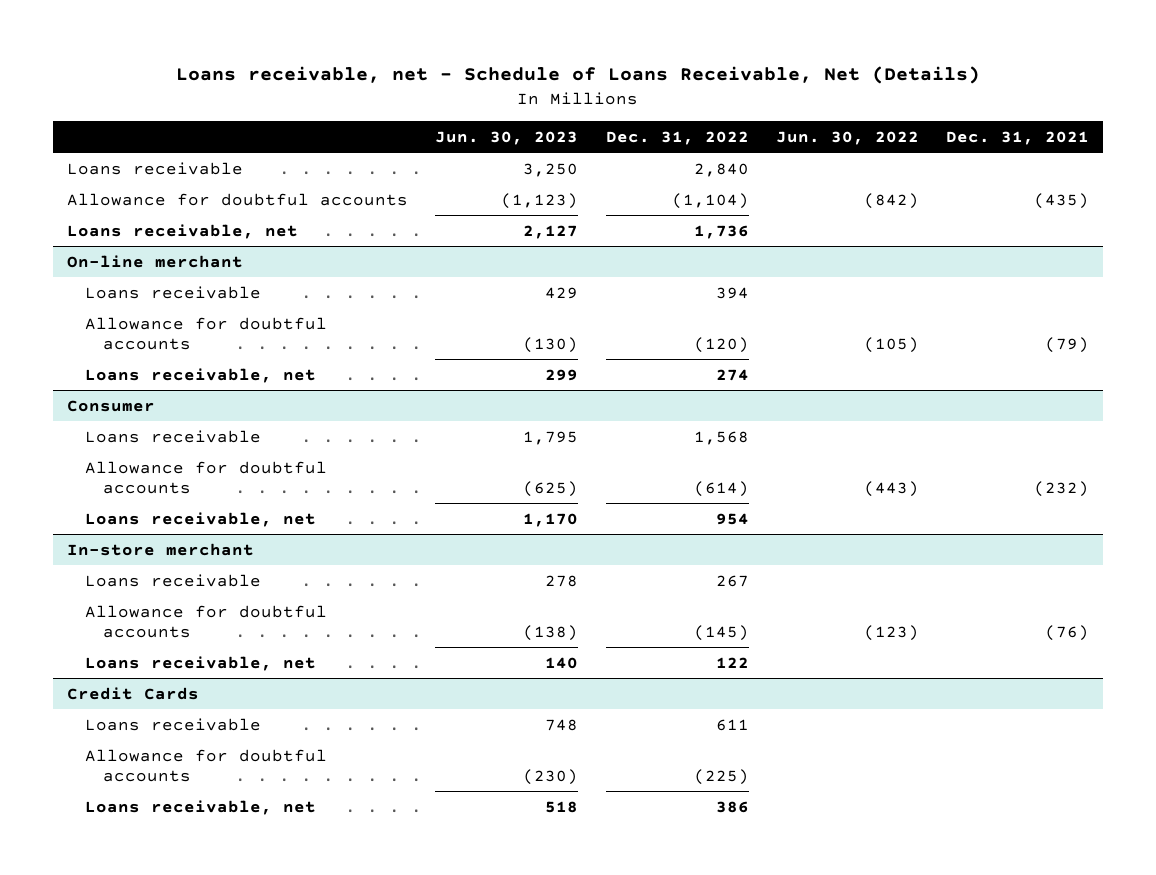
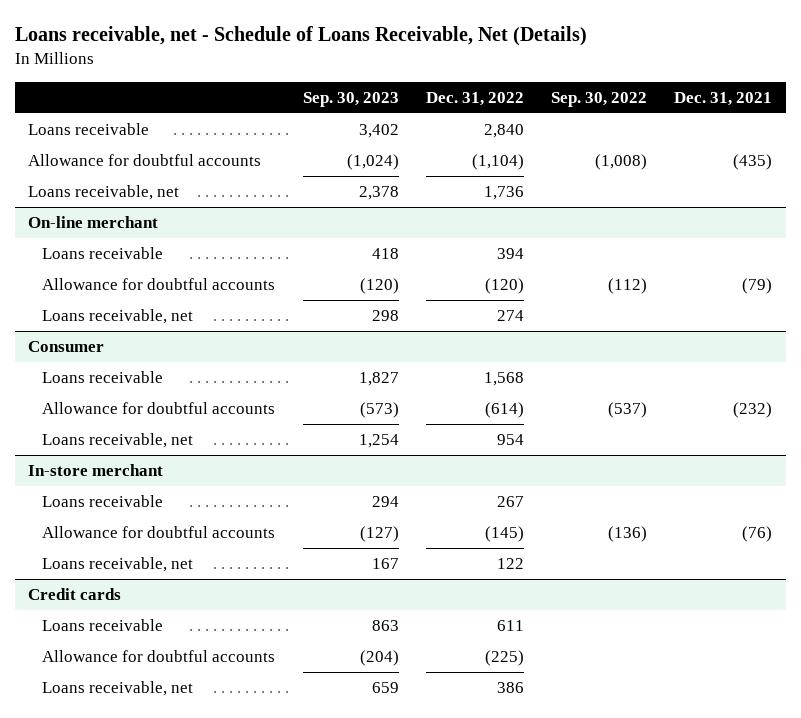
[435,130,579,145] Jun. 30, 2023 -> none
[775,130,919,145] Jun. 30, 2022 -> none
none -> [302,91,399,107] Sep. 30, 2023
none -> [551,91,648,107] Sep. 30, 2022
[66,686,199,700] Credit Cards -> [28,588,122,601] Credit cards

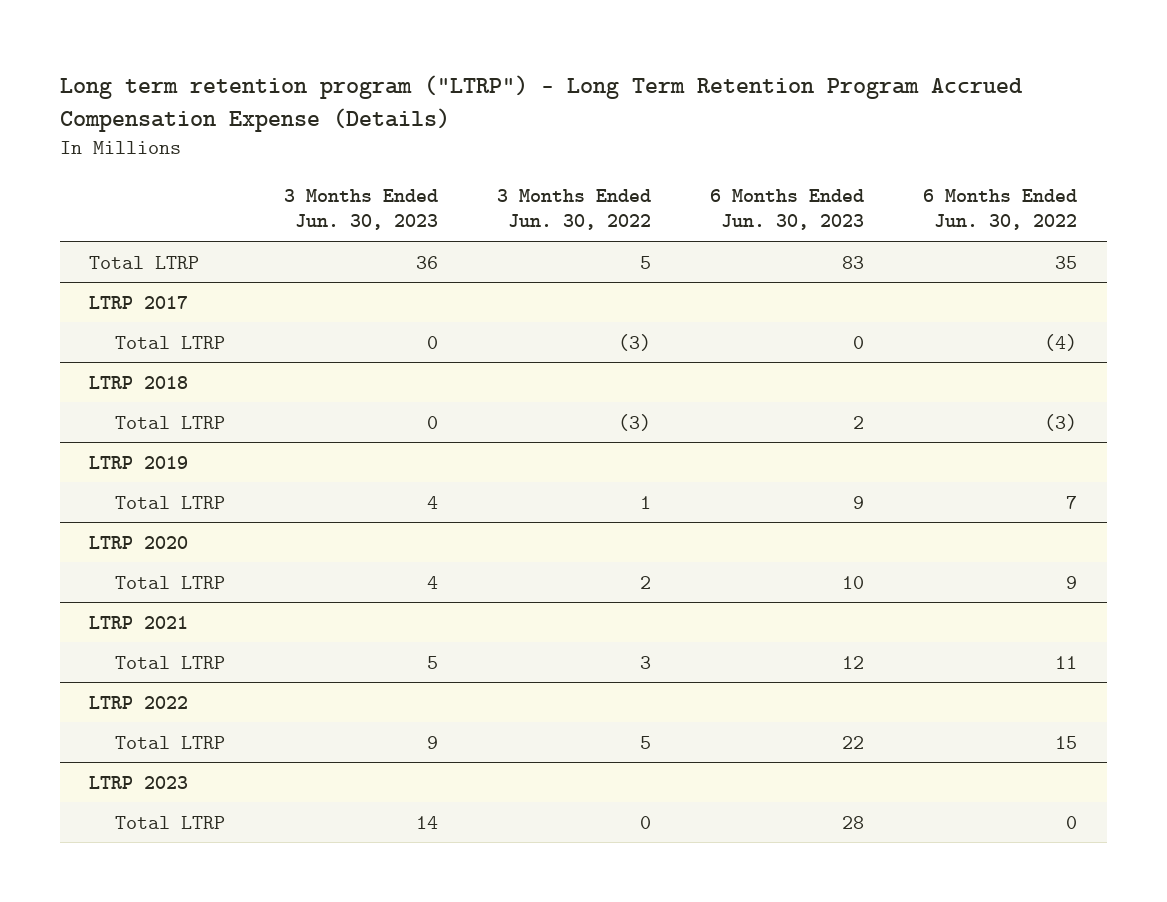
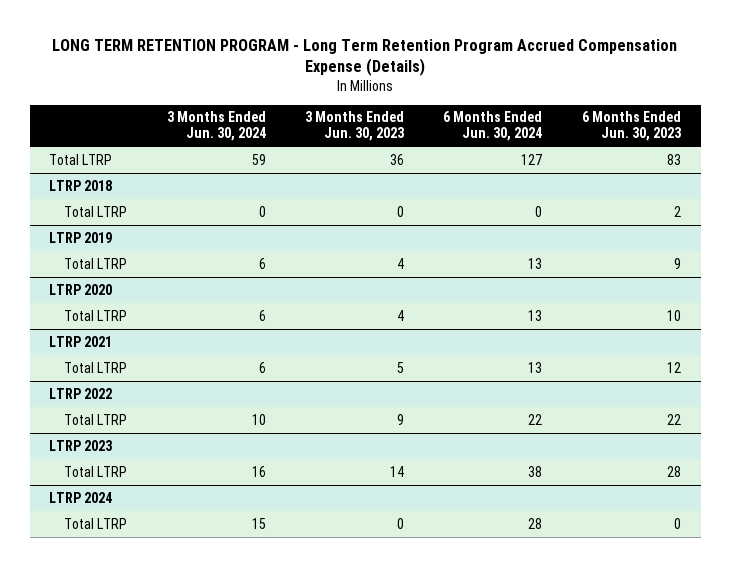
[59,74,1023,132] Long term retention program ("LTRP") - Long Term Retention Program Accrued Compensation Expense (Details) -> [52,38,678,77] LONG TERM RETENTION PROGRAM - Long Term Retention Program Accrued Compensation Expense (Details)
[496,189,651,231] 3 Months Ended Jun. 30, 2022 -> none
[923,189,1078,231] 6 Months Ended Jun. 30, 2022 -> none
none -> [166,111,266,142] 3 Months Ended Jun. 30, 2024
none -> [443,111,543,142] 6 Months Ended Jun. 30, 2024
[89,295,189,309] LTRP 2017 -> none
[114,335,225,349] Total LTRP -> none
none -> [49,491,113,503] LTRP 2024
none -> [64,517,128,529] Total LTRP

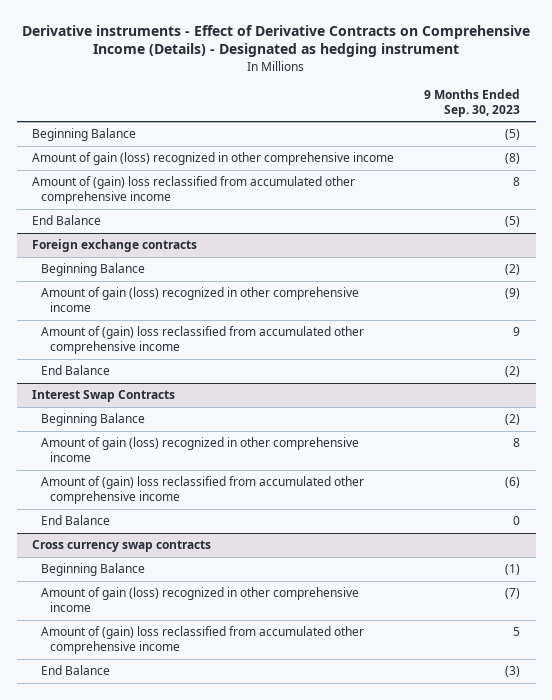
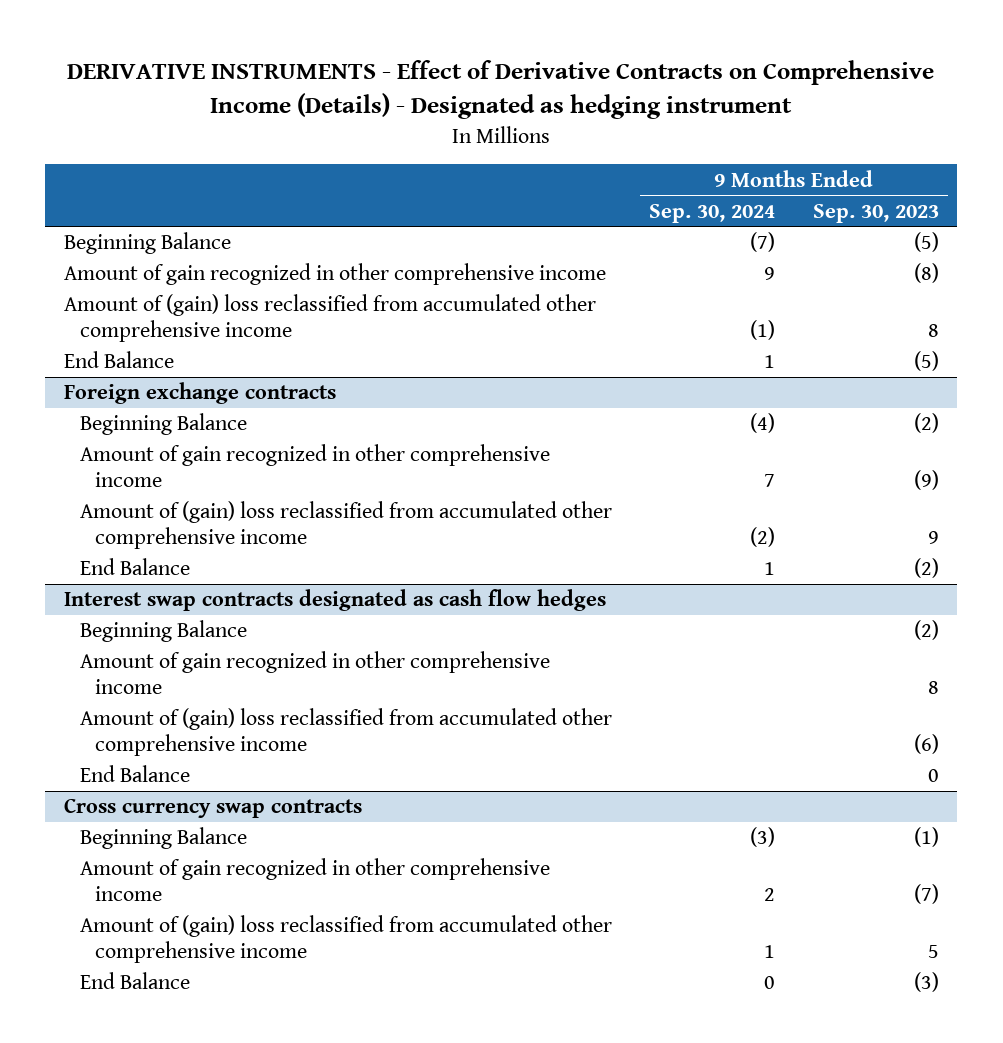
[22,24,531,58] Derivative instruments - Effect of Derivative Contracts on Comprehensive Income (Details) - Designated as hedging instrument -> [67,60,935,120] DERIVATIVE INSTRUMENTS - Effect of Derivative Contracts on Comprehensive Income (Details) - Designated as hedging instrument
none -> [649,203,776,223] Sep. 30, 2024
[31,152,394,166] Amount of gain (loss) recognized in other comprehensive income -> [63,263,606,286] Amount of gain recognized in other comprehensive income
[40,287,359,312] Amount of gain (loss) recognized in other comprehensive income -> [79,444,550,487] Amount of gain recognized in other comprehensive income
[31,390,175,403] Interest Swap Contracts -> [63,589,606,612] Interest swap contracts designated as cash flow hedges
[40,437,359,462] Amount of gain (loss) recognized in other comprehensive income -> [79,651,550,694] Amount of gain recognized in other comprehensive income
[40,587,359,612] Amount of gain (loss) recognized in other comprehensive income -> [79,858,550,901] Amount of gain recognized in other comprehensive income

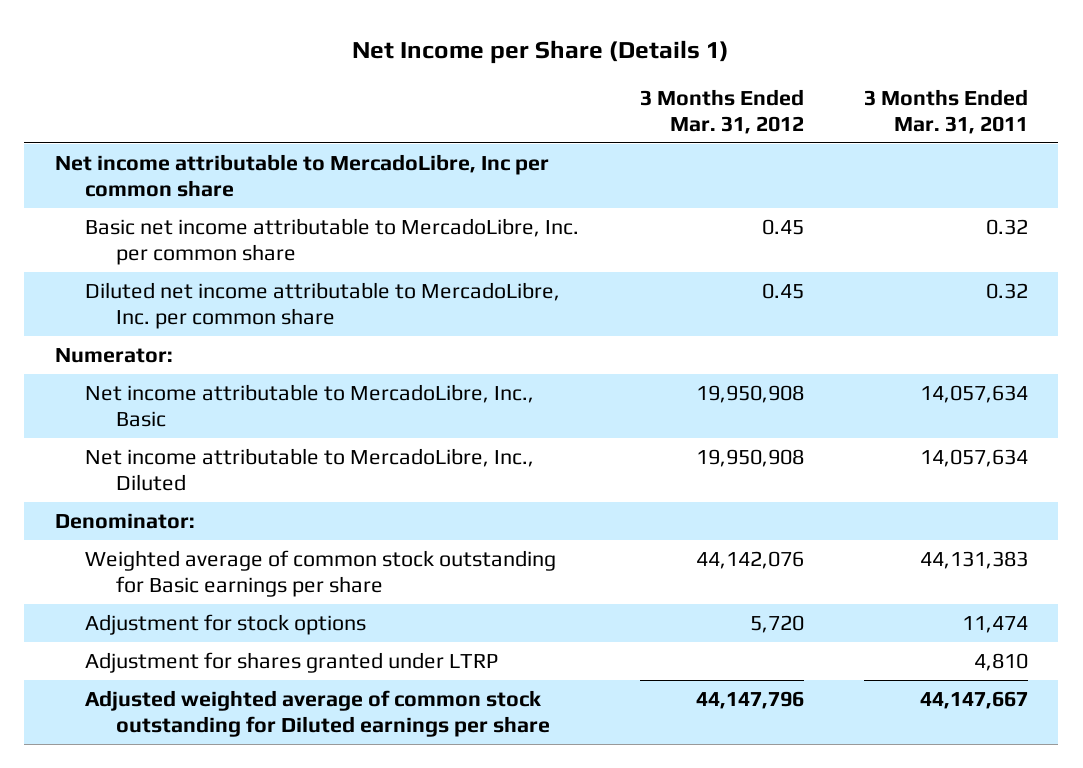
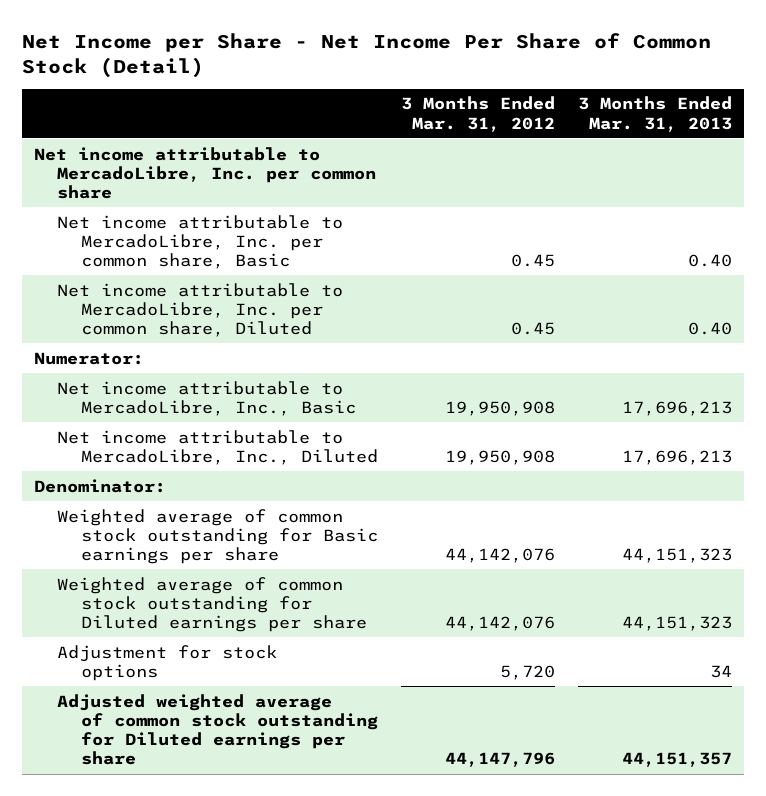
[352,39,730,64] Net Income per Share (Details 1) -> [22,32,712,78] Net Income per Share - Net Income Per Share of Common Stock (Detail)
[864,89,1029,134] 3 Months Ended Mar. 31, 2011 -> none
none -> [578,96,733,132] 3 Months Ended Mar. 31, 2013
[54,153,549,197] Net income attributable to MercadoLibre, Inc per common share -> [33,146,377,200] Net income attributable to MercadoLibre, Inc. per common share
[85,217,580,265] Basic net income attributable to MercadoLibre, Inc. per common share -> [57,214,344,270] Net income attributable to MercadoLibre, Inc. per common share, Basic
[85,281,561,329] Diluted net income attributable to MercadoLibre, Inc. per common share -> [57,282,344,338] Net income attributable to MercadoLibre, Inc. per common share, Diluted
none -> [57,576,367,633] Weighted average of common stock outstanding for Diluted earnings per share
[85,651,499,673] Adjustment for shares granted under LTRP -> none

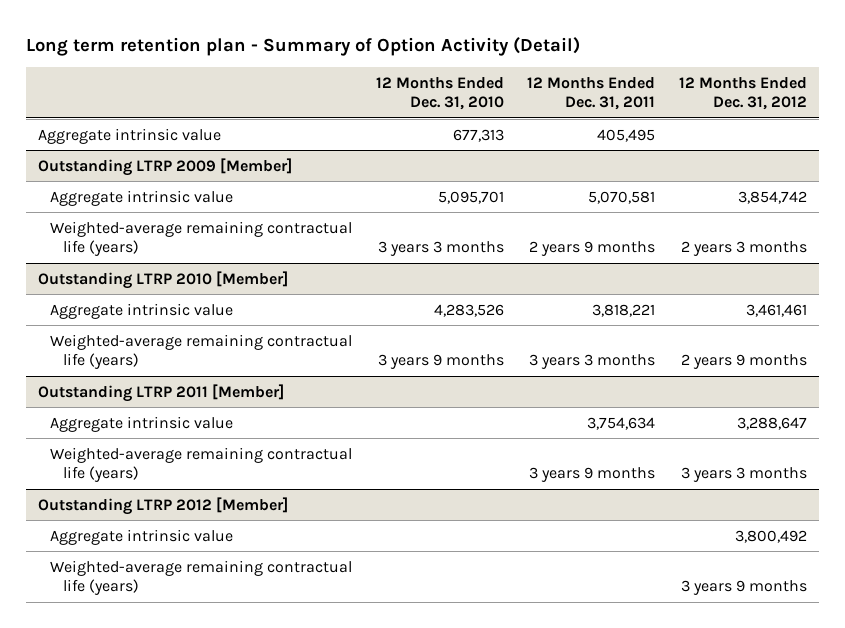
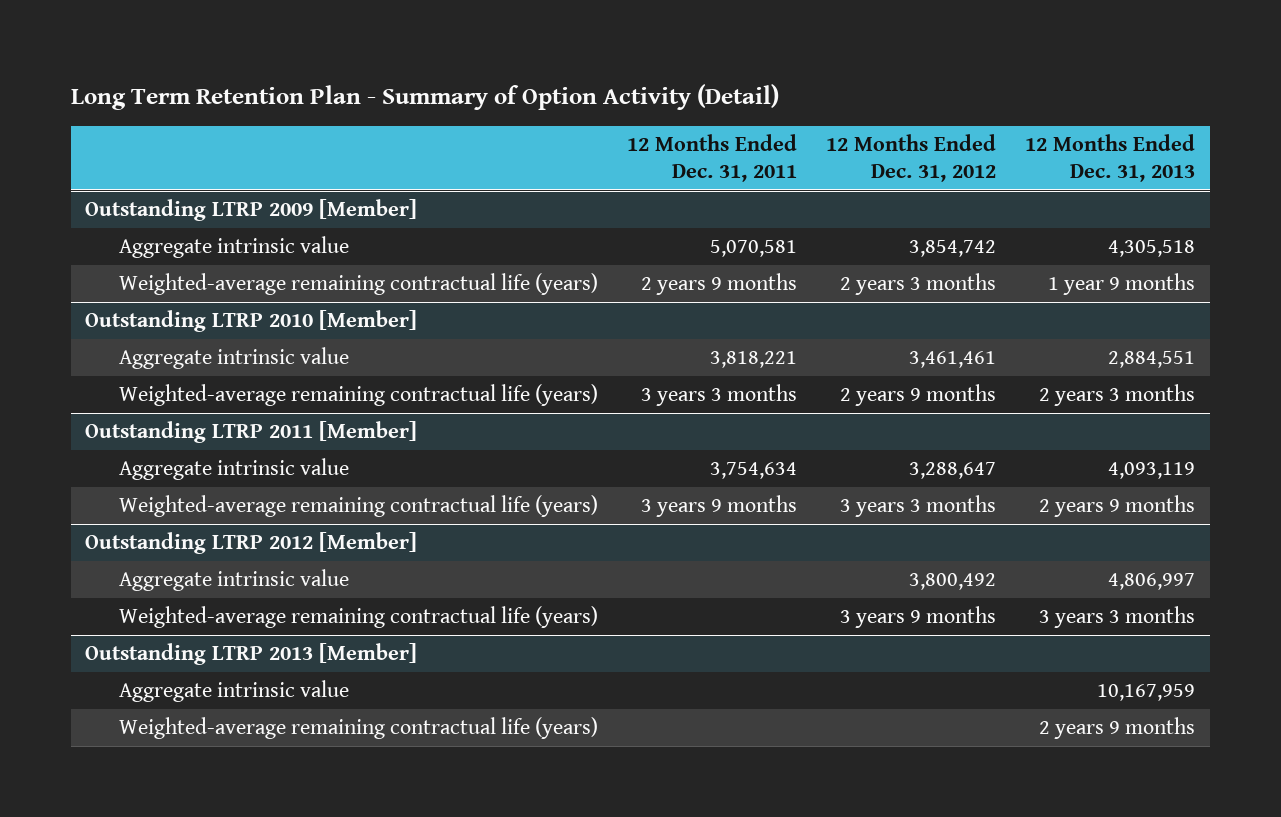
[26,36,581,56] Long term retention plan - Summary of Option Activity (Detail) -> [70,84,779,111] Long Term Retention Plan - Summary of Option Activity (Detail)
[375,76,504,110] 12 Months Ended Dec. 31, 2010 -> none
none -> [1025,133,1196,182] 12 Months Ended Dec. 31, 2013
[37,127,221,144] Aggregate intrinsic value -> none
none -> [85,642,418,665] Outstanding LTRP 2013 [Member]
none -> [118,679,349,702] Aggregate intrinsic value
none -> [118,716,598,739] Weighted-average remaining contractual life (years)

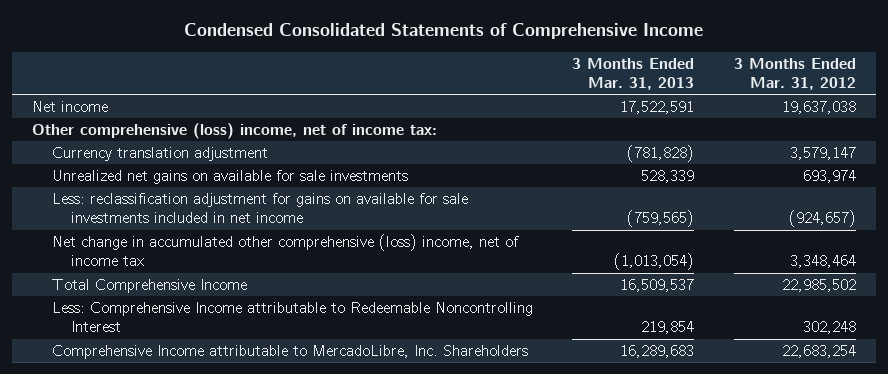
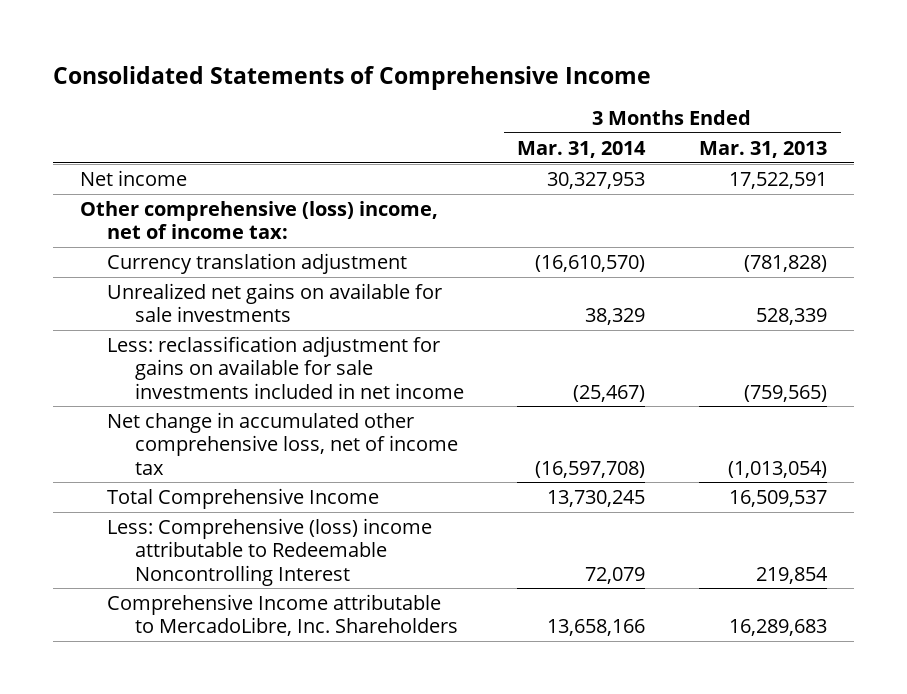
[183,23,703,40] Condensed Consolidated Statements of Comprehensive Income -> [53,65,652,90] Consolidated Statements of Comprehensive Income
[733,57,856,91] 3 Months Ended Mar. 31, 2012 -> none
none -> [517,140,647,158] Mar. 31, 2014
[51,233,519,267] Net change in accumulated other comprehensive (loss) income, net of income tax -> [107,411,458,475] Net change in accumulated other comprehensive loss, net of income tax
[51,301,533,333] Less: Comprehensive Income attributable to Redeemable Noncontrolling Interest -> [107,517,433,586] Less: Comprehensive (loss) income attributable to Redeemable Noncontrolling Interest

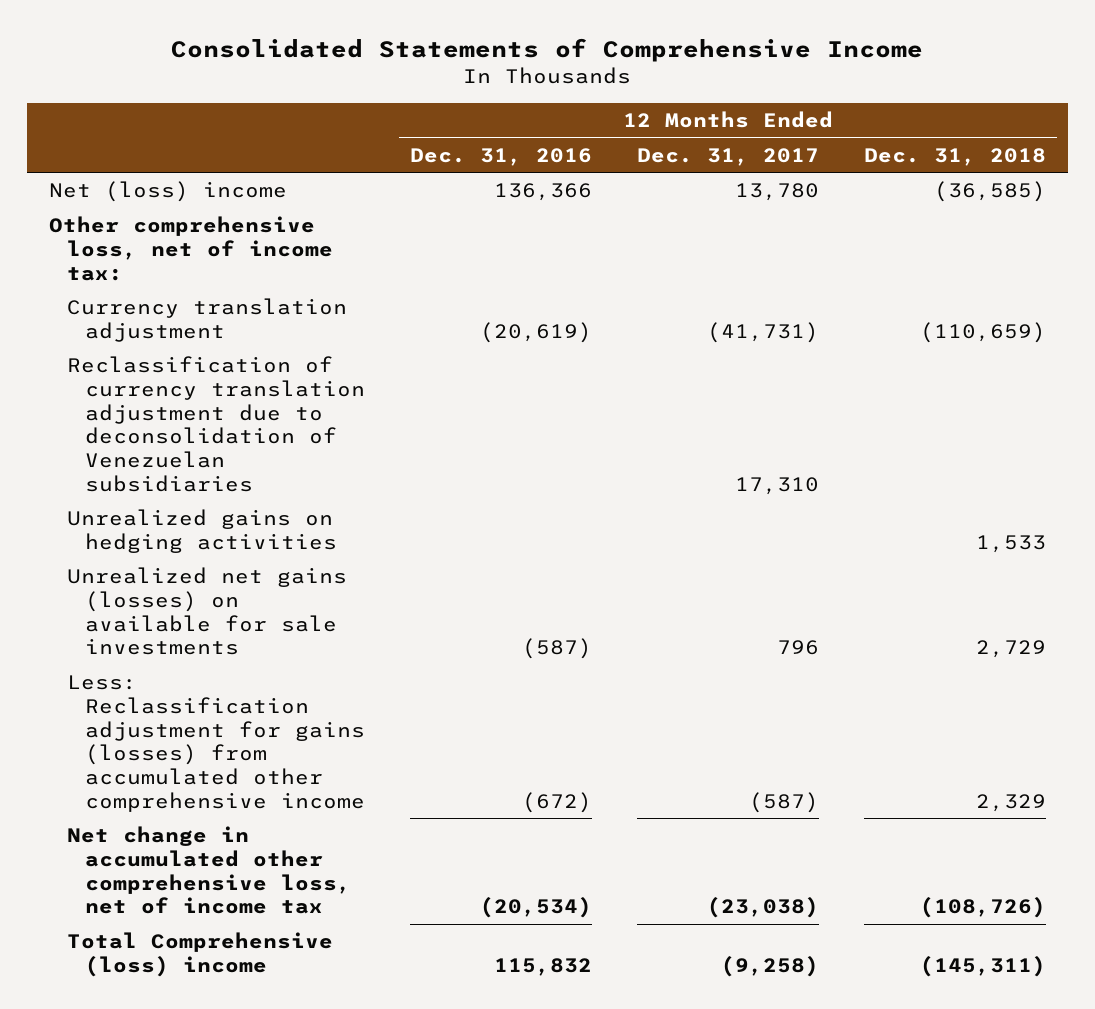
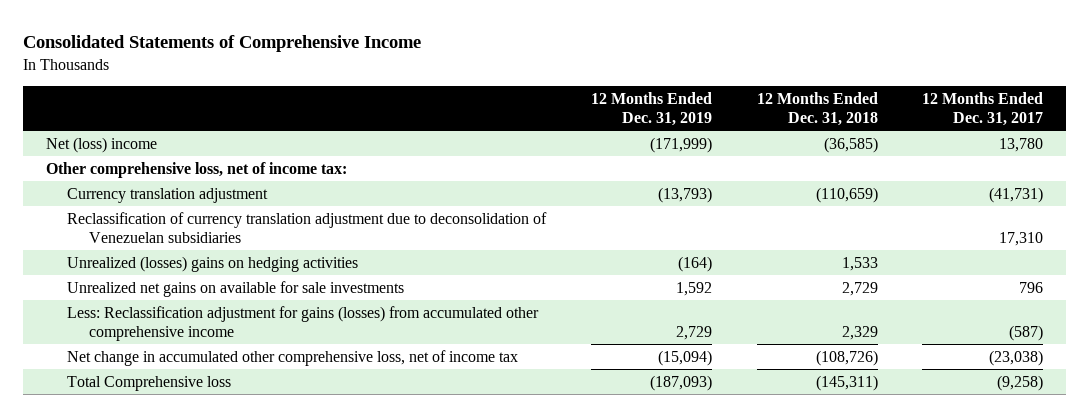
[409,147,592,166] Dec. 31, 2016 -> none
none -> [590,92,712,126] 12 Months Ended Dec. 31, 2019
[66,509,337,553] Unrealized gains on hedging activities -> [67,255,359,272] Unrealized (losses) gains on hedging activities
[66,567,347,656] Unrealized net gains (losses) on available for sale investments -> [67,280,405,297] Unrealized net gains on available for sale investments
[66,932,333,977] Total Comprehensive (loss) income -> [67,375,232,391] Total Comprehensive loss

